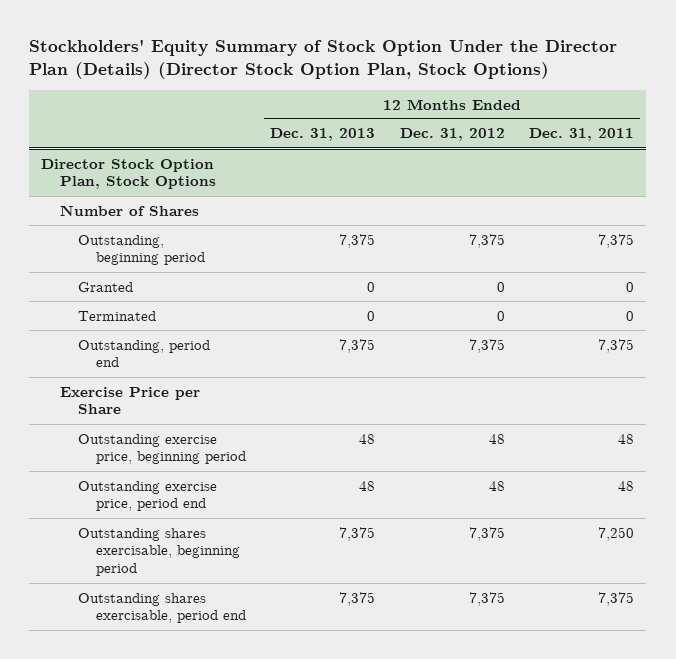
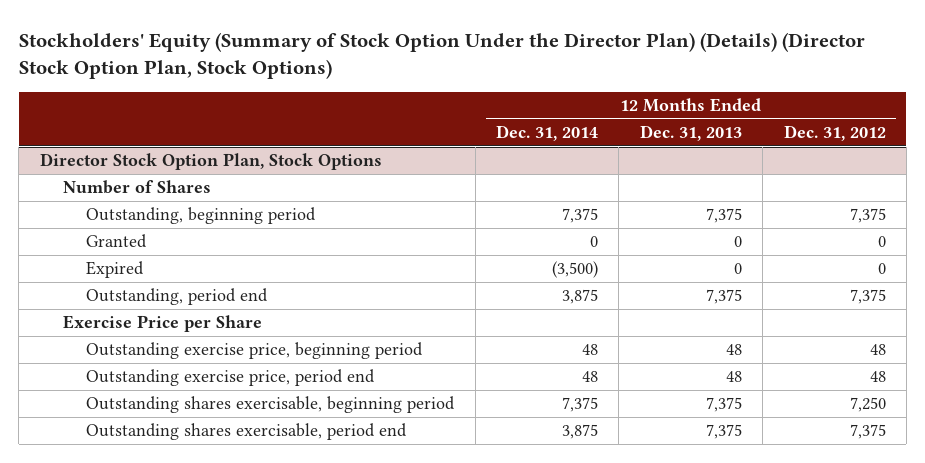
[29,39,618,80] Stockholders' Equity Summary of Stock Option Under the Director Plan (Details) (Director Stock Option Plan, Stock Options) -> [18,31,865,80] Stockholders' Equity (Summary of Stock Option Under the Director Plan) (Details) (Director Stock Option Plan, Stock Options)
[529,128,635,142] Dec. 31, 2011 -> none
none -> [496,125,599,142] Dec. 31, 2014
[77,310,156,321] Terminated -> [86,261,145,279] Expired
[468,526,505,541] 7,375 -> [849,397,886,413] 7,250

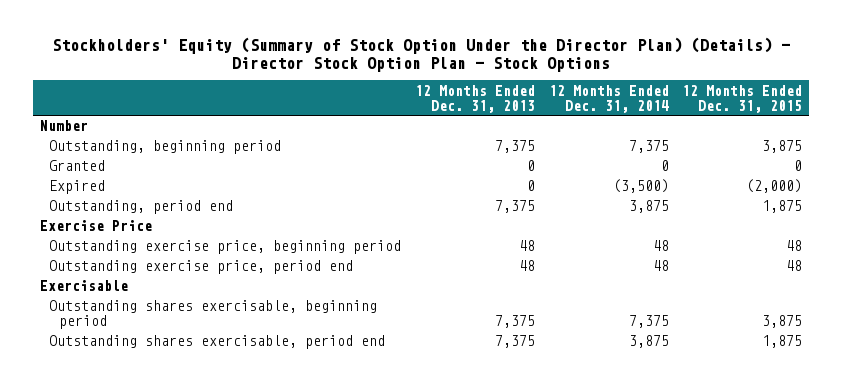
[18,31,865,80] Stockholders' Equity (Summary of Stock Option Under the Director Plan) (Details) (Director Stock Option Plan, Stock Options) -> [51,36,790,72] Stockholders' Equity (Summary of Stock Option Under the Director Plan) (Details) - Director Stock Option Plan - Stock Options
[783,125,886,142] Dec. 31, 2012 -> none
none -> [682,84,803,113] 12 Months Ended Dec. 31, 2015
[39,153,382,171] Director Stock Option Plan, Stock Options -> none
[63,180,212,195] Number of Shares -> [39,120,88,132] Number
[63,315,263,333] Exercise Price per Share -> [39,220,152,232] Exercise Price
none -> [39,280,128,292] Exercisable

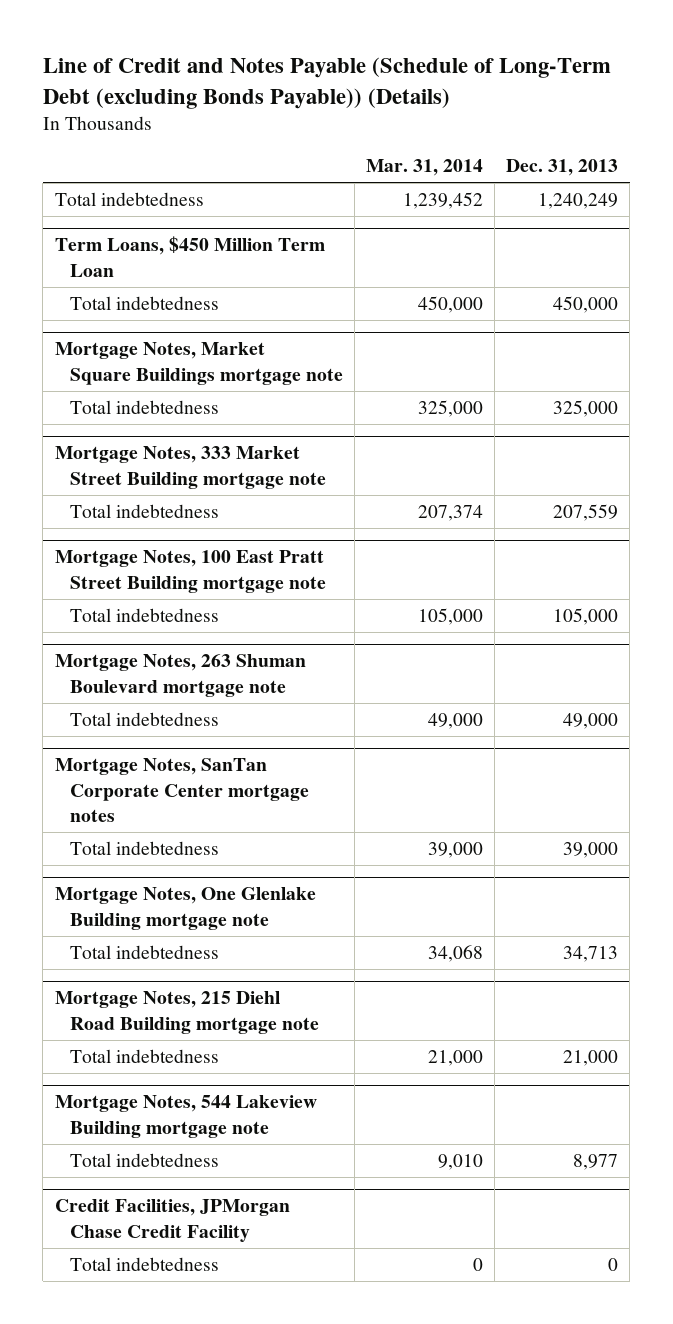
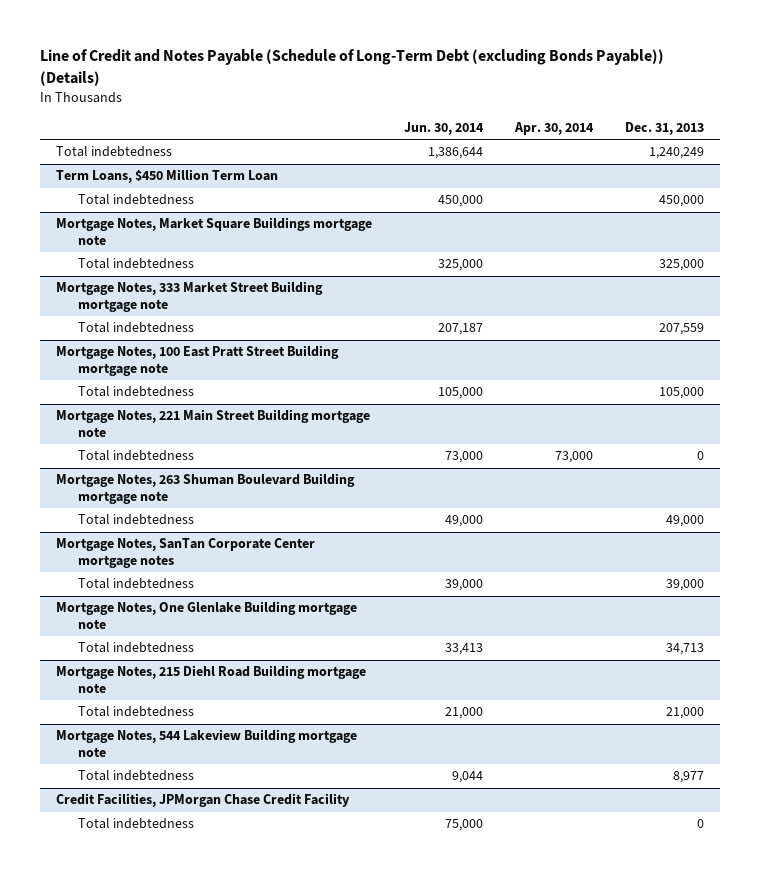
[365,159,483,177] Mar. 31, 2014 -> none
none -> [403,121,484,135] Jun. 30, 2014
none -> [514,121,595,135] Apr. 30, 2014
none -> [55,409,370,438] Mortgage Notes, 221 Main Street Building mortgage note
none -> [77,450,194,462] Total indebtedness
[54,654,306,697] Mortgage Notes, 263 Shuman Boulevard mortgage note -> [55,473,355,505] Mortgage Notes, 263 Shuman Boulevard Building mortgage note

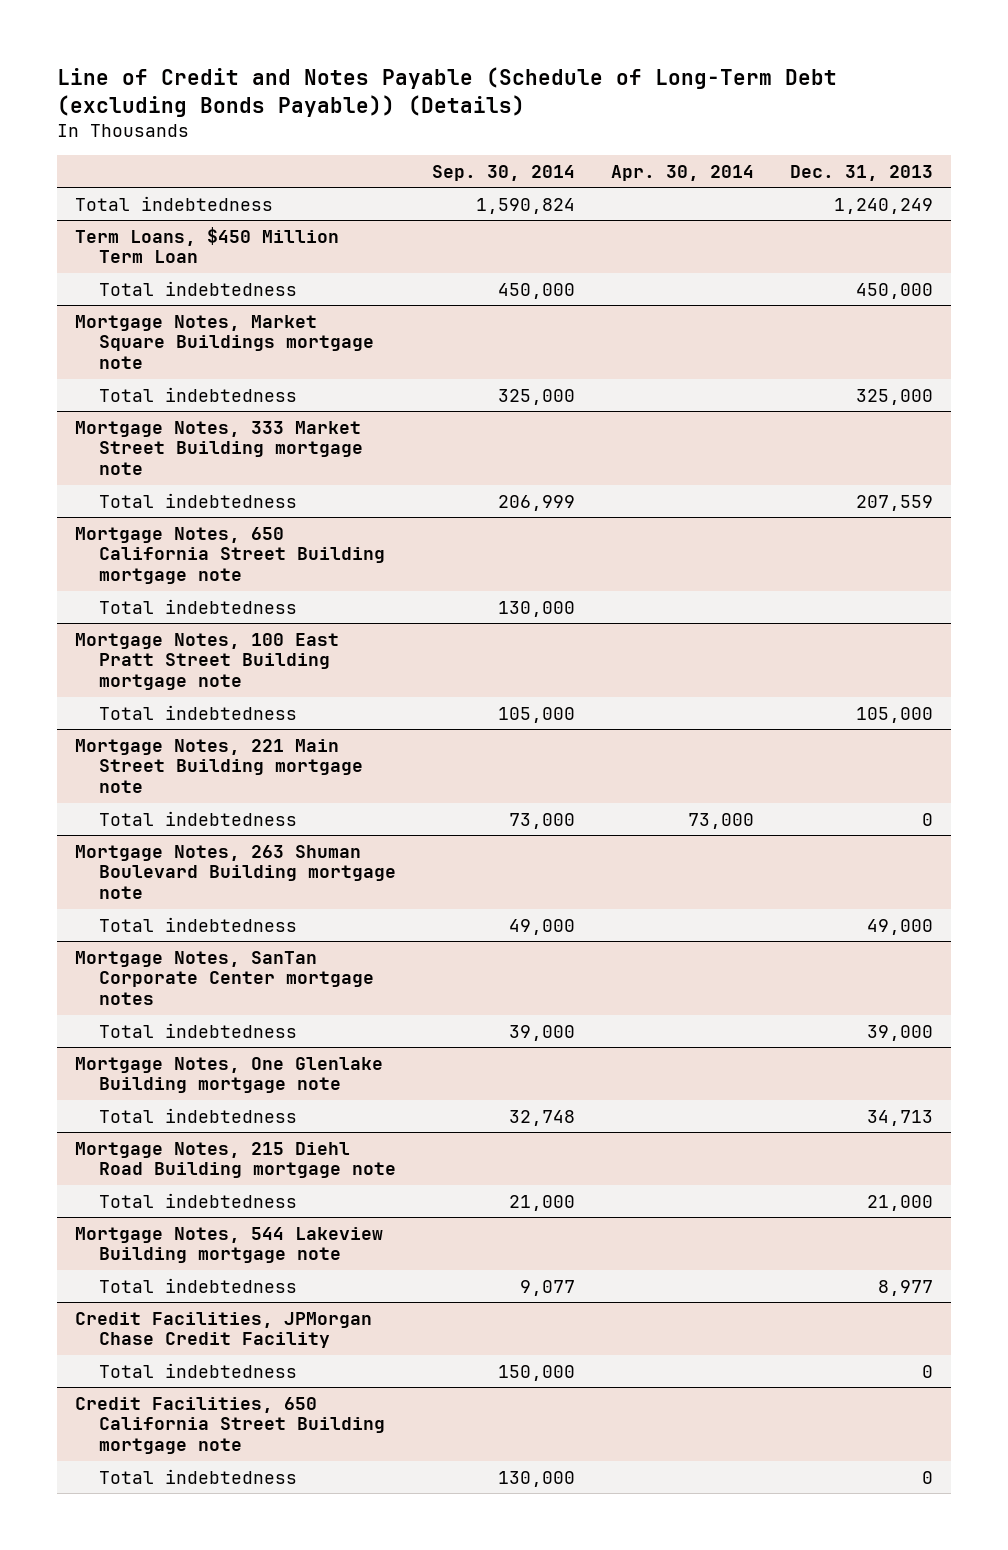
[403,121,484,135] Jun. 30, 2014 -> none
none -> [431,164,575,181] Sep. 30, 2014
none -> [74,526,385,585] Mortgage Notes, 650 California Street Building mortgage note
none -> [98,598,297,614] Total indebtedness
none -> [74,1396,385,1455] Credit Facilities, 650 California Street Building mortgage note
none -> [98,1468,297,1484] Total indebtedness

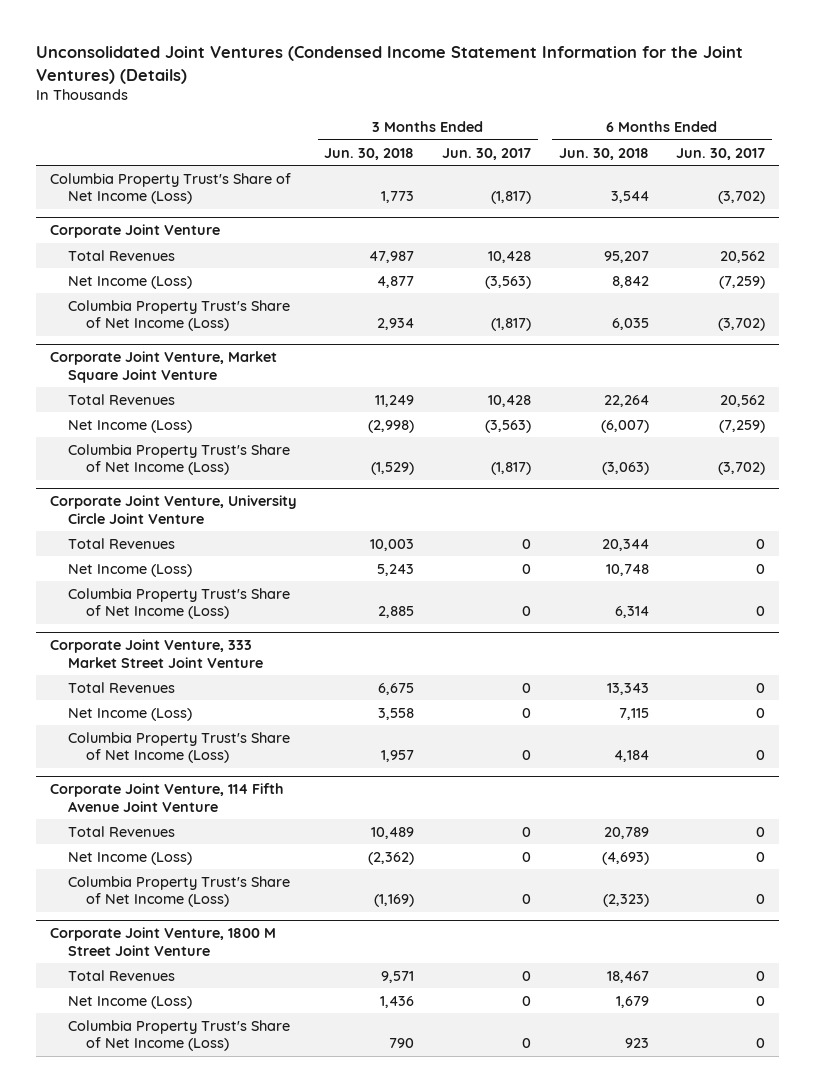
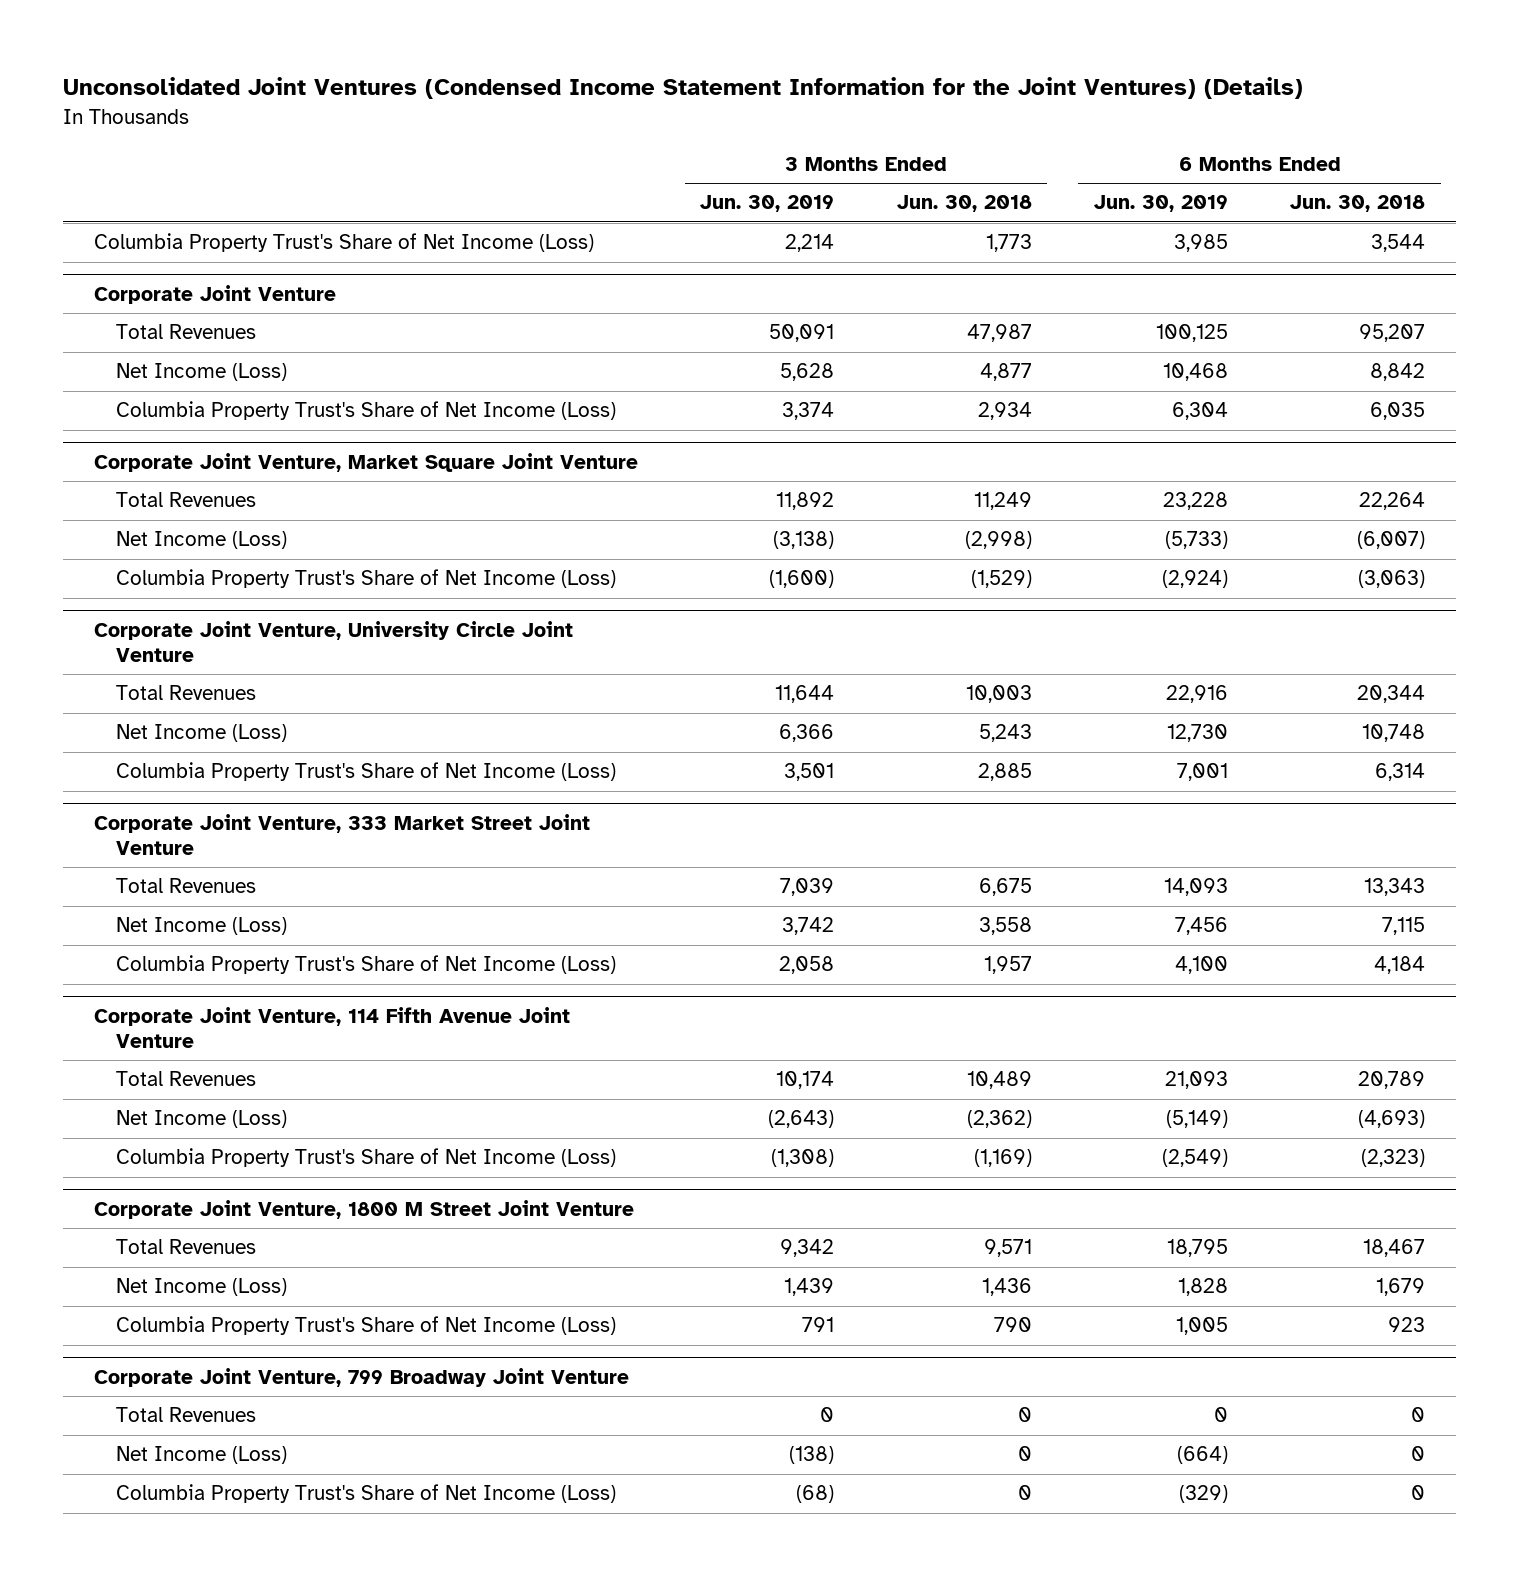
[442,147,532,160] Jun. 30, 2017 -> none
[676,147,766,160] Jun. 30, 2017 -> none
none -> [700,195,835,213] Jun. 30, 2019
none -> [1094,195,1229,213] Jun. 30, 2019
none -> [94,1367,630,1387] Corporate Joint Venture, 799 Broadway Joint Venture
none -> [116,1407,257,1423] Total Revenues
none -> [116,1446,288,1465] Net Income (Loss)
none -> [116,1484,617,1504] Columbia Property Trust's Share of Net Income (Loss)

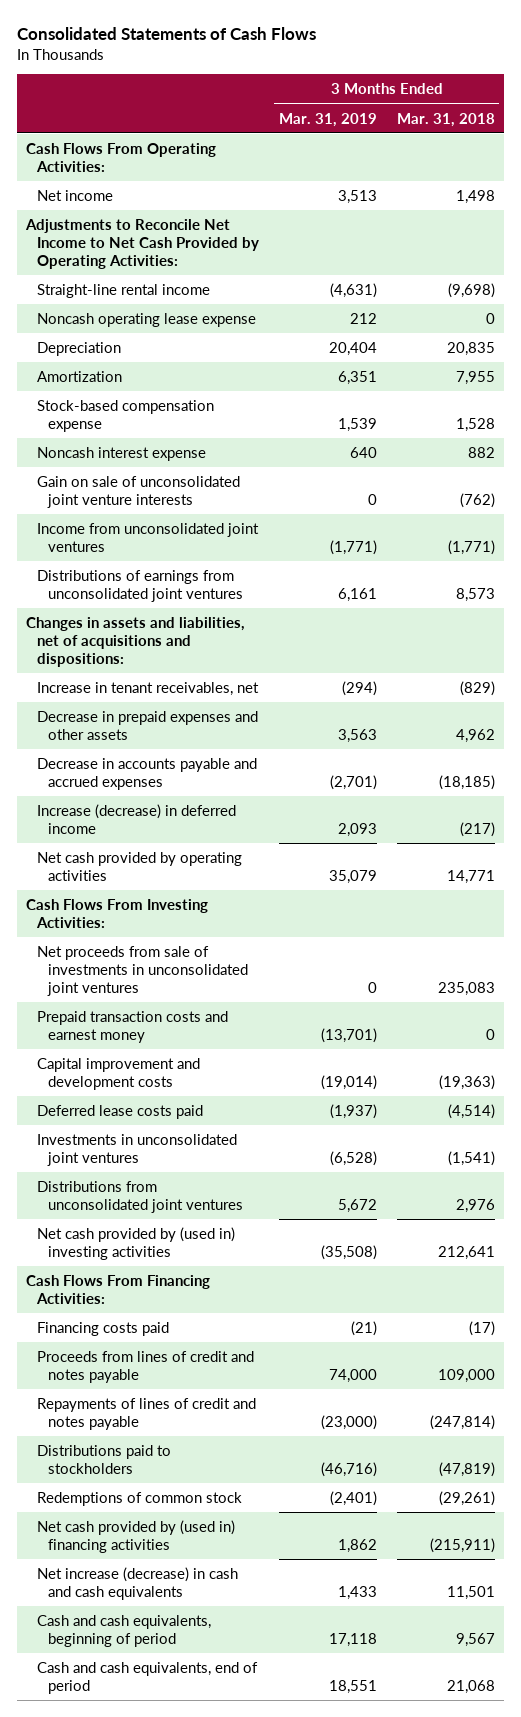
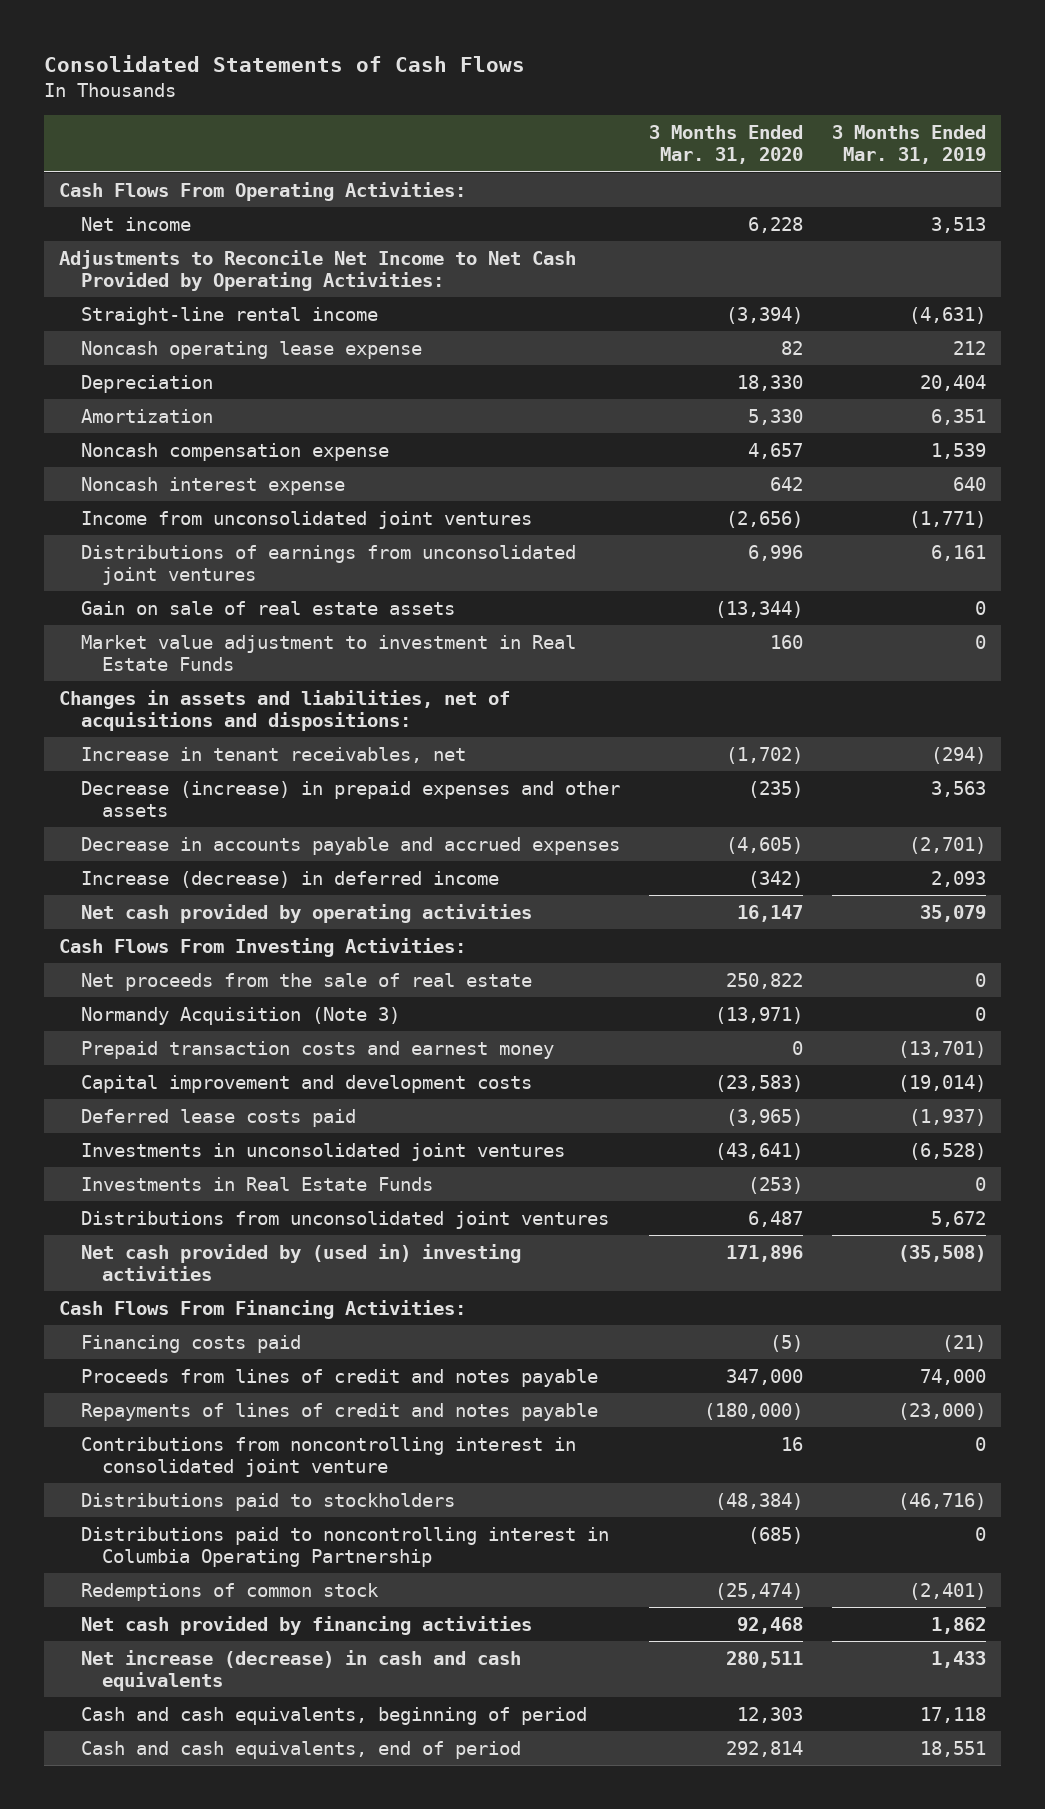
[396,112,495,127] Mar. 31, 2018 -> none
none -> [649,125,804,165] 3 Months Ended Mar. 31, 2020
[37,399,215,432] Stock-based compensation expense -> [80,442,389,461] Noncash compensation expense
[37,475,241,508] Gain on sale of unconsolidated joint venture interests -> none
none -> [80,600,455,615] Gain on sale of real estate assets
none -> [80,634,576,671] Market value adjustment to investment in Real Estate Funds
[37,710,259,740] Decrease in prepaid expenses and other assets -> [80,780,620,817] Decrease (increase) in prepaid expenses and other assets
[37,945,249,997] Net proceeds from sale of investments in unconsolidated joint ventures -> none
none -> [80,972,532,991] Net proceeds from the sale of real estate
none -> [80,1006,400,1025] Normandy Acquisition (Note 3)
none -> [80,1176,433,1191] Investments in Real Estate Funds
none -> [80,1436,576,1477] Contributions from noncontrolling interest in consolidated joint venture
none -> [80,1526,609,1567] Distributions paid to noncontrolling interest in Columbia Operating Partnership
[37,1519,236,1553] Net cash provided by (used in) financing activities -> [80,1615,532,1635] Net cash provided by financing activities

